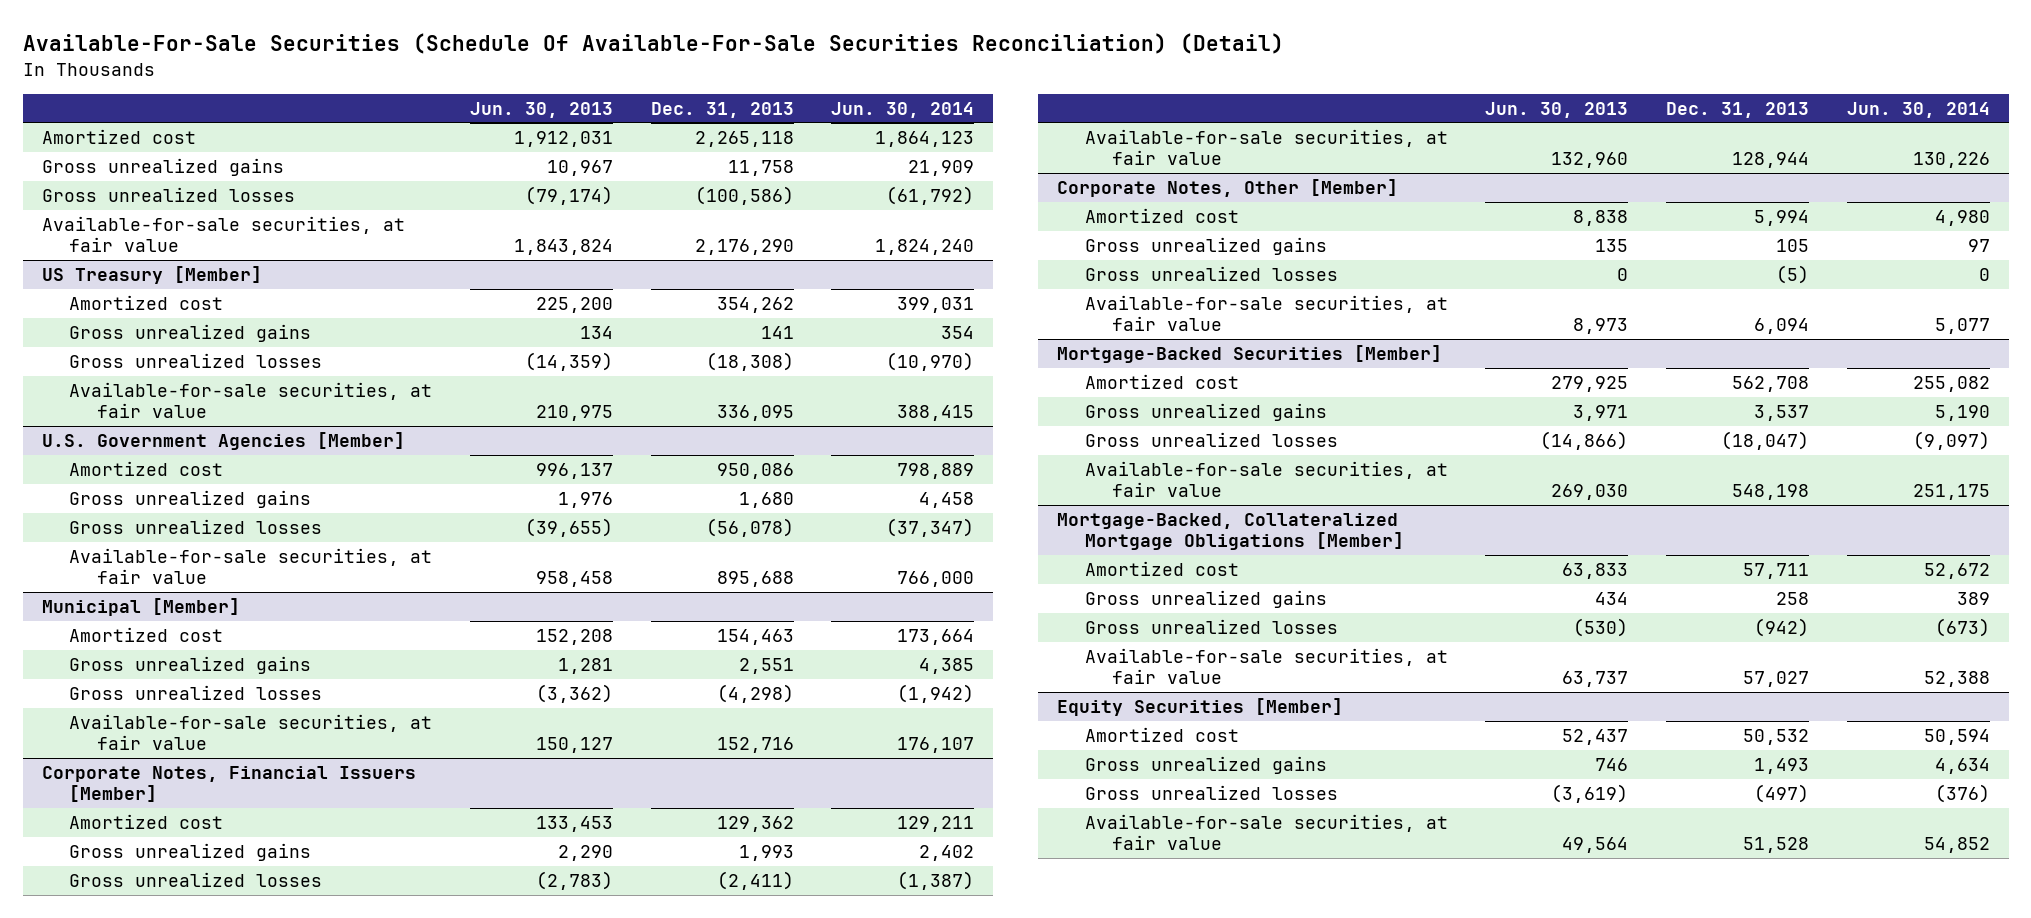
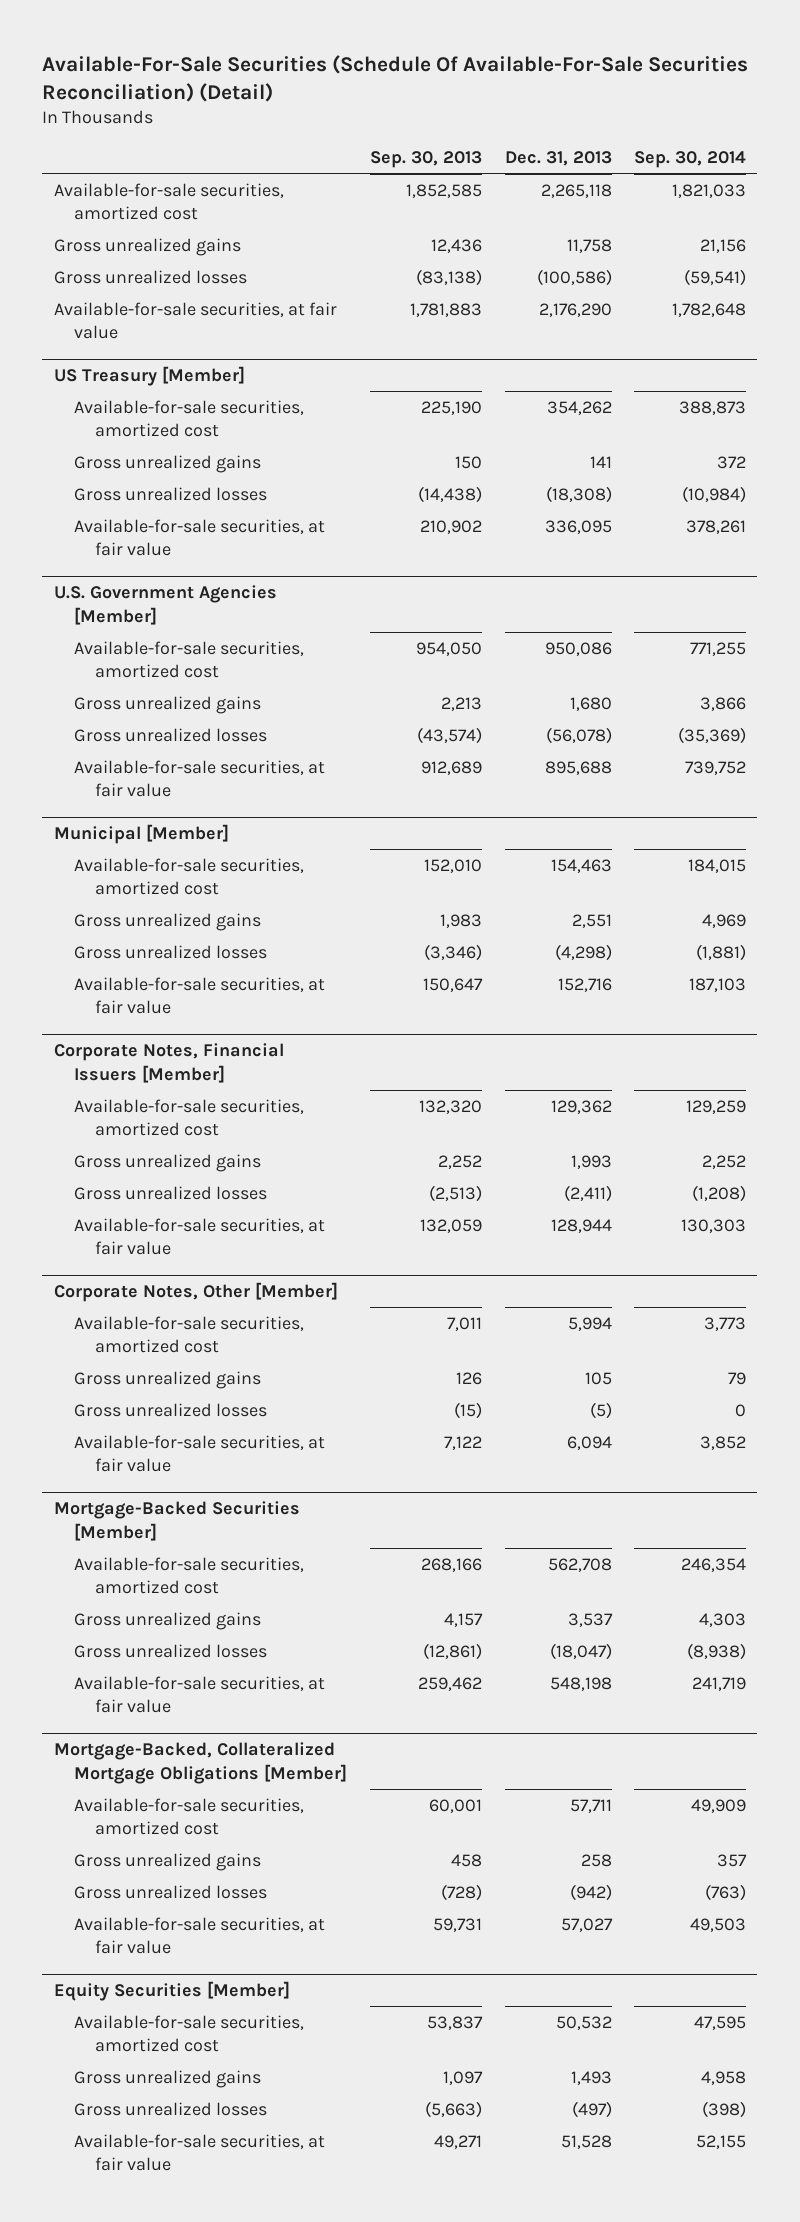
[470,101,614,118] Jun. 30, 2013 -> none
[831,101,975,118] Jun. 30, 2014 -> none
none -> [369,151,482,169] Sep. 30, 2013
none -> [634,151,747,169] Sep. 30, 2014
[41,128,196,144] Amortized cost -> [53,182,284,220] Available-for-sale securities, amortized cost
[69,294,224,310] Amortized cost -> [74,399,305,437] Available-for-sale securities, amortized cost
[69,460,224,476] Amortized cost -> [74,640,305,678] Available-for-sale securities, amortized cost
[69,626,224,642] Amortized cost -> [74,857,305,895] Available-for-sale securities, amortized cost
[69,813,224,829] Amortized cost -> [74,1098,305,1136] Available-for-sale securities, amortized cost
[1084,207,1239,223] Amortized cost -> [74,1315,305,1353] Available-for-sale securities, amortized cost
[1084,373,1239,389] Amortized cost -> [74,1556,305,1594] Available-for-sale securities, amortized cost
[1084,560,1239,576] Amortized cost -> [74,1797,305,1835] Available-for-sale securities, amortized cost
[1084,726,1239,742] Amortized cost -> [74,2014,305,2052] Available-for-sale securities, amortized cost

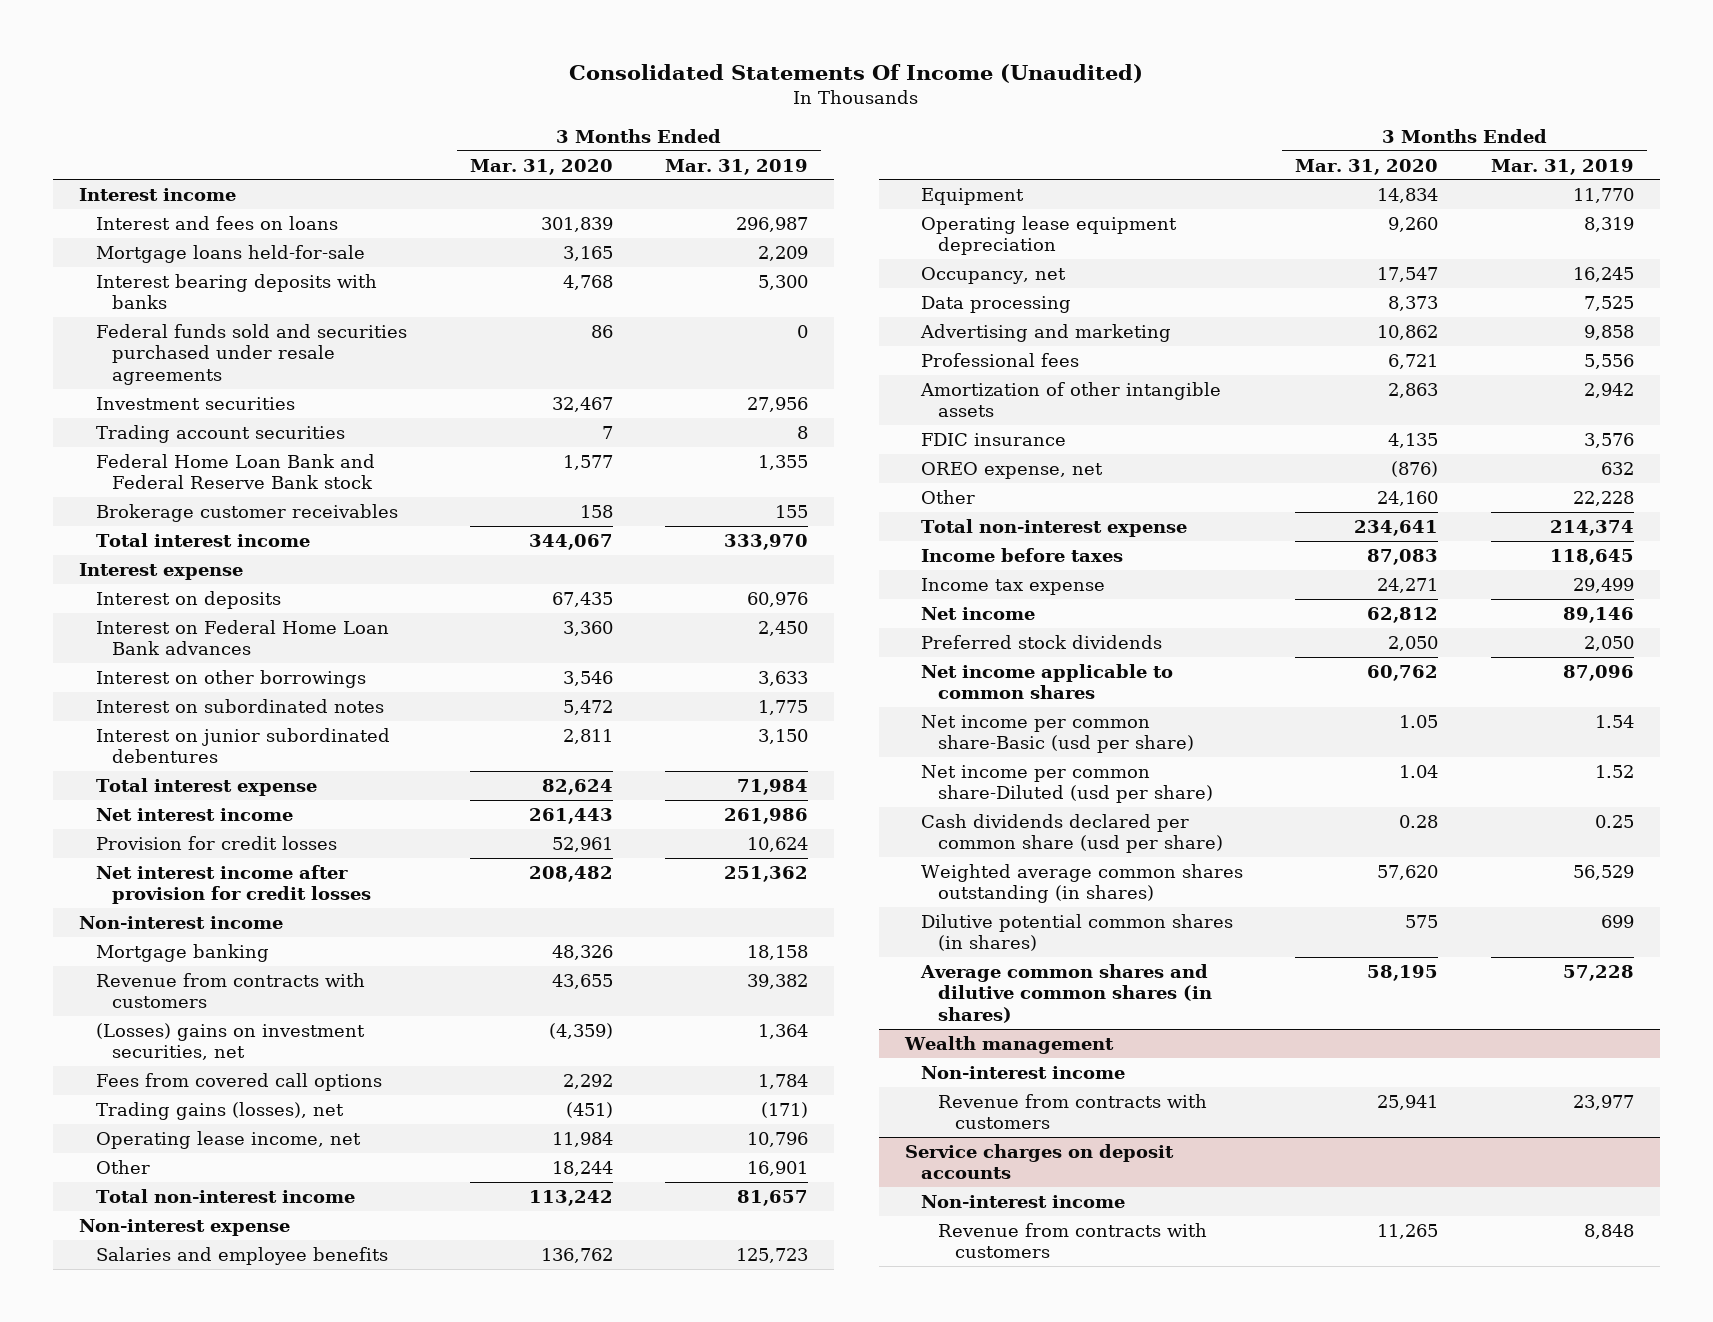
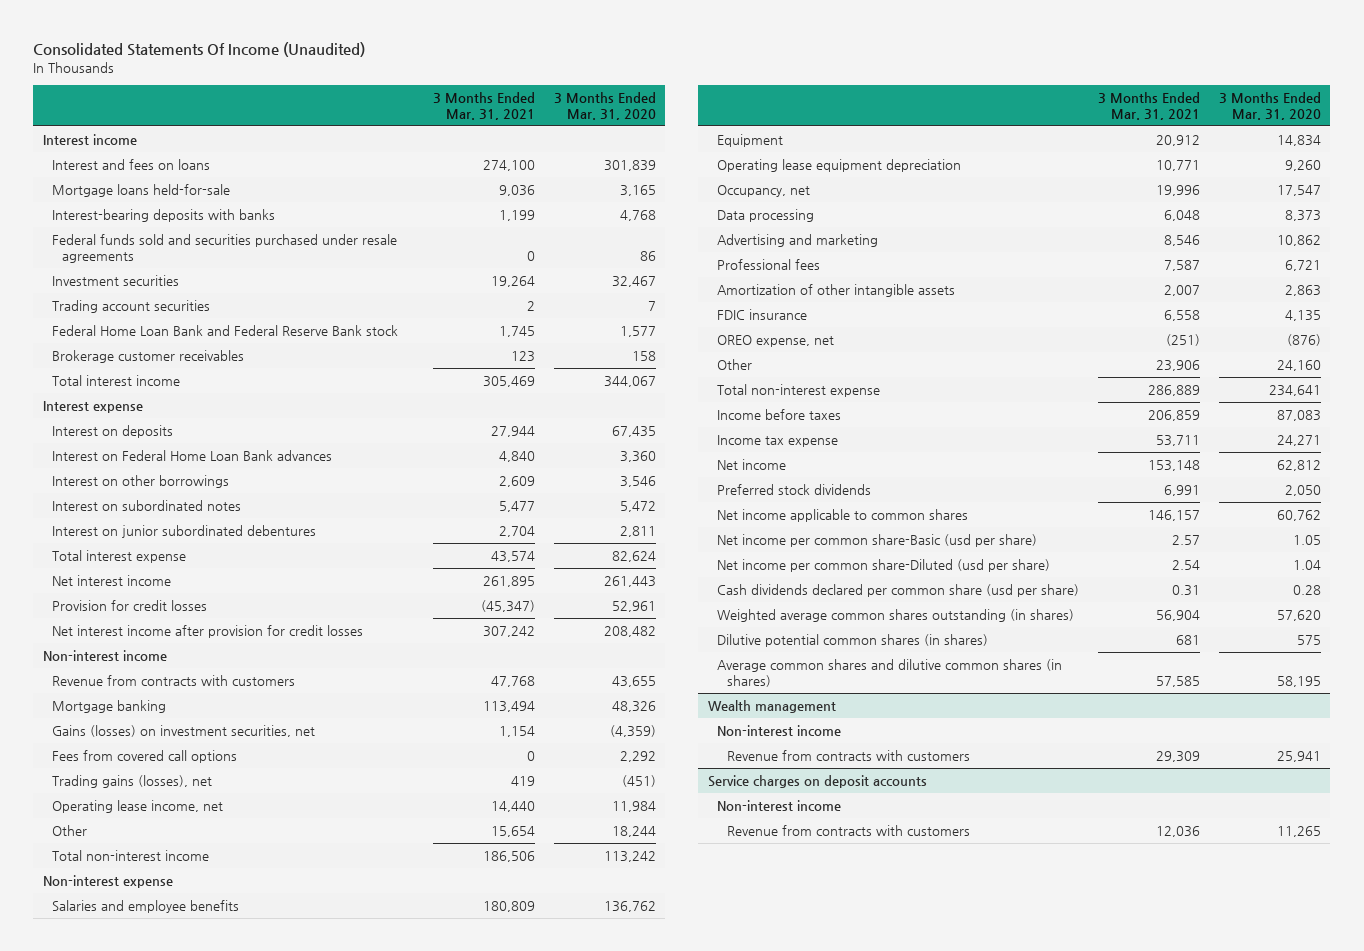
[664,158,808,175] Mar. 31, 2019 -> none
none -> [433,91,536,120] 3 Months Ended Mar. 31, 2021
[95,273,377,310] Interest bearing deposits with banks -> [52,209,276,223] Interest-bearing deposits with banks
[95,943,269,962] Mortgage banking -> [52,700,167,714] Mortgage banking
[95,1022,365,1061] (Losses) gains on investment securities, net -> [52,725,316,738] Gains (losses) on investment securities, net

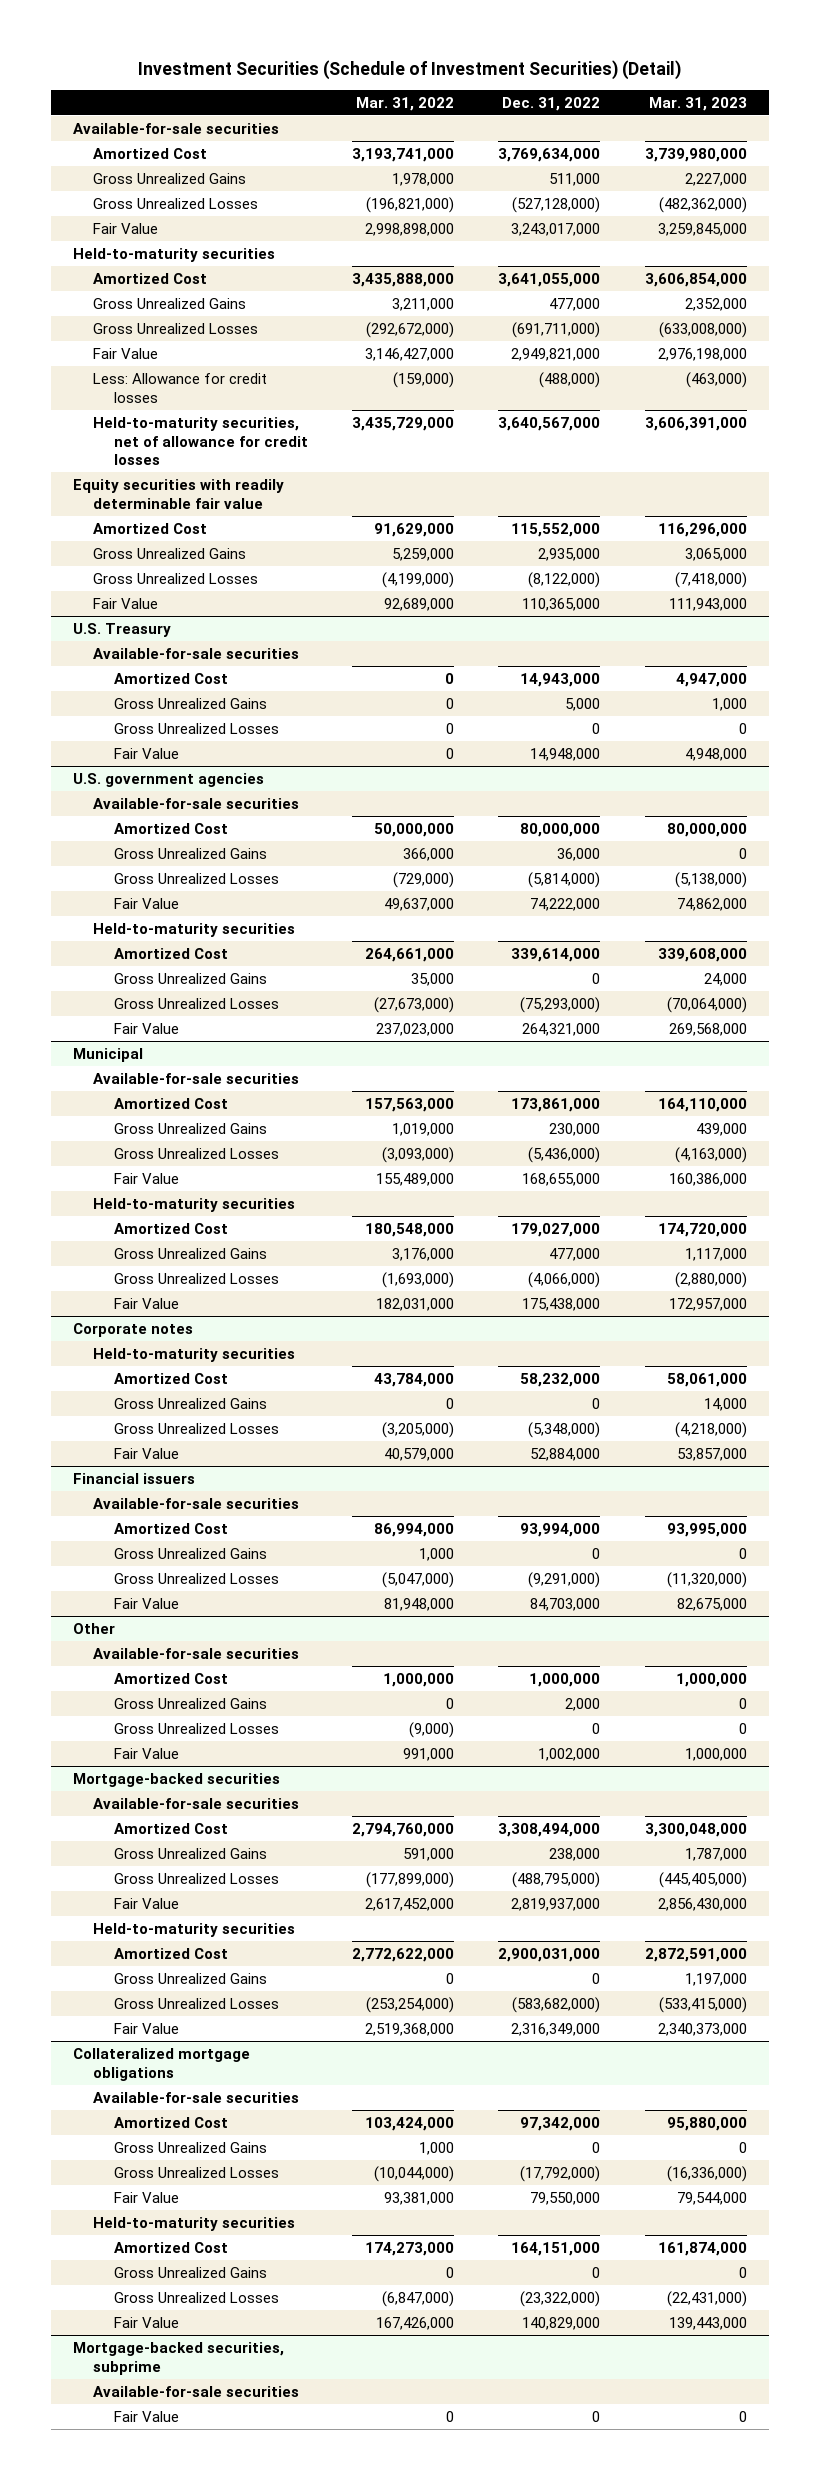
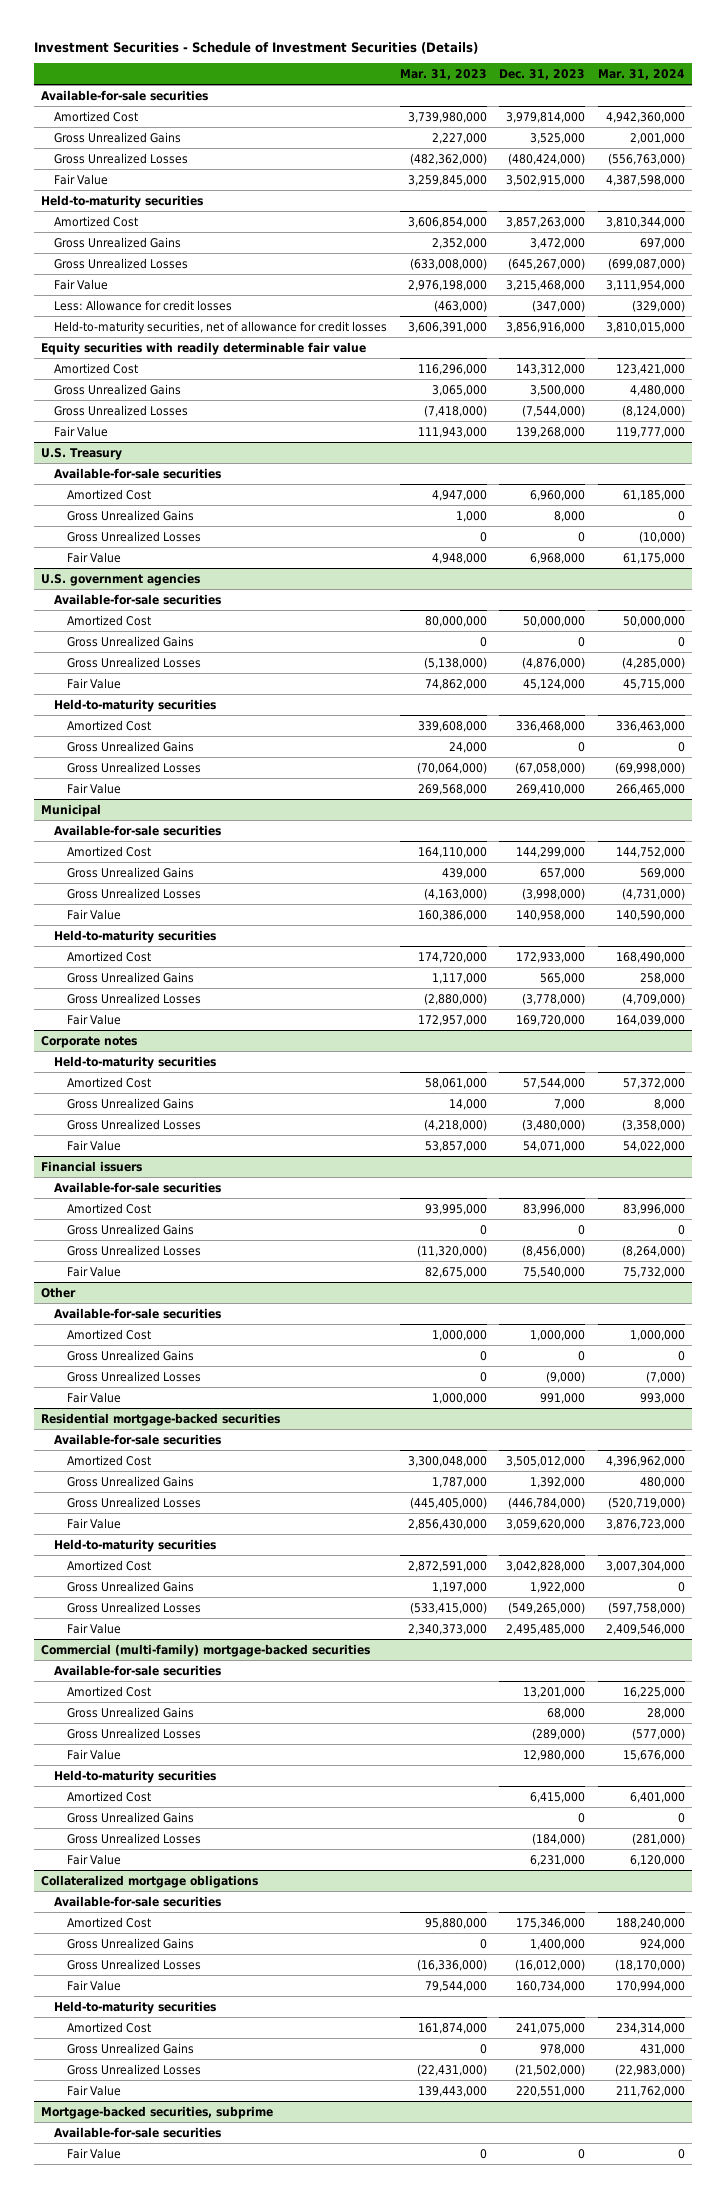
[138,59,682,80] Investment Securities (Schedule of Investment Securities) (Detail) -> [34,41,479,54] Investment Securities - Schedule of Investment Securities (Details)
[356,96,455,111] Mar. 31, 2022 -> none
[502,96,601,111] Dec. 31, 2022 -> none
none -> [499,68,586,80] Dec. 31, 2023
none -> [598,68,686,80] Mar. 31, 2024
[73,1772,281,1787] Mortgage-backed securities -> [40,1412,280,1426] Residential mortgage-backed securities
none -> [40,1643,370,1657] Commercial (multi-family) mortgage-backed securities
none -> [53,1664,221,1676] Available-for-sale securities
none -> [66,1685,151,1697] Amortized Cost
none -> [66,1706,194,1718] Gross Unrealized Gains
none -> [66,1727,201,1739] Gross Unrealized Losses
none -> [66,1748,121,1760] Fair Value
none -> [53,1769,216,1783] Held-to-maturity securities
none -> [66,1790,151,1802] Amortized Cost
none -> [66,1811,194,1823] Gross Unrealized Gains
none -> [66,1832,201,1844] Gross Unrealized Losses
none -> [66,1853,121,1865] Fair Value

